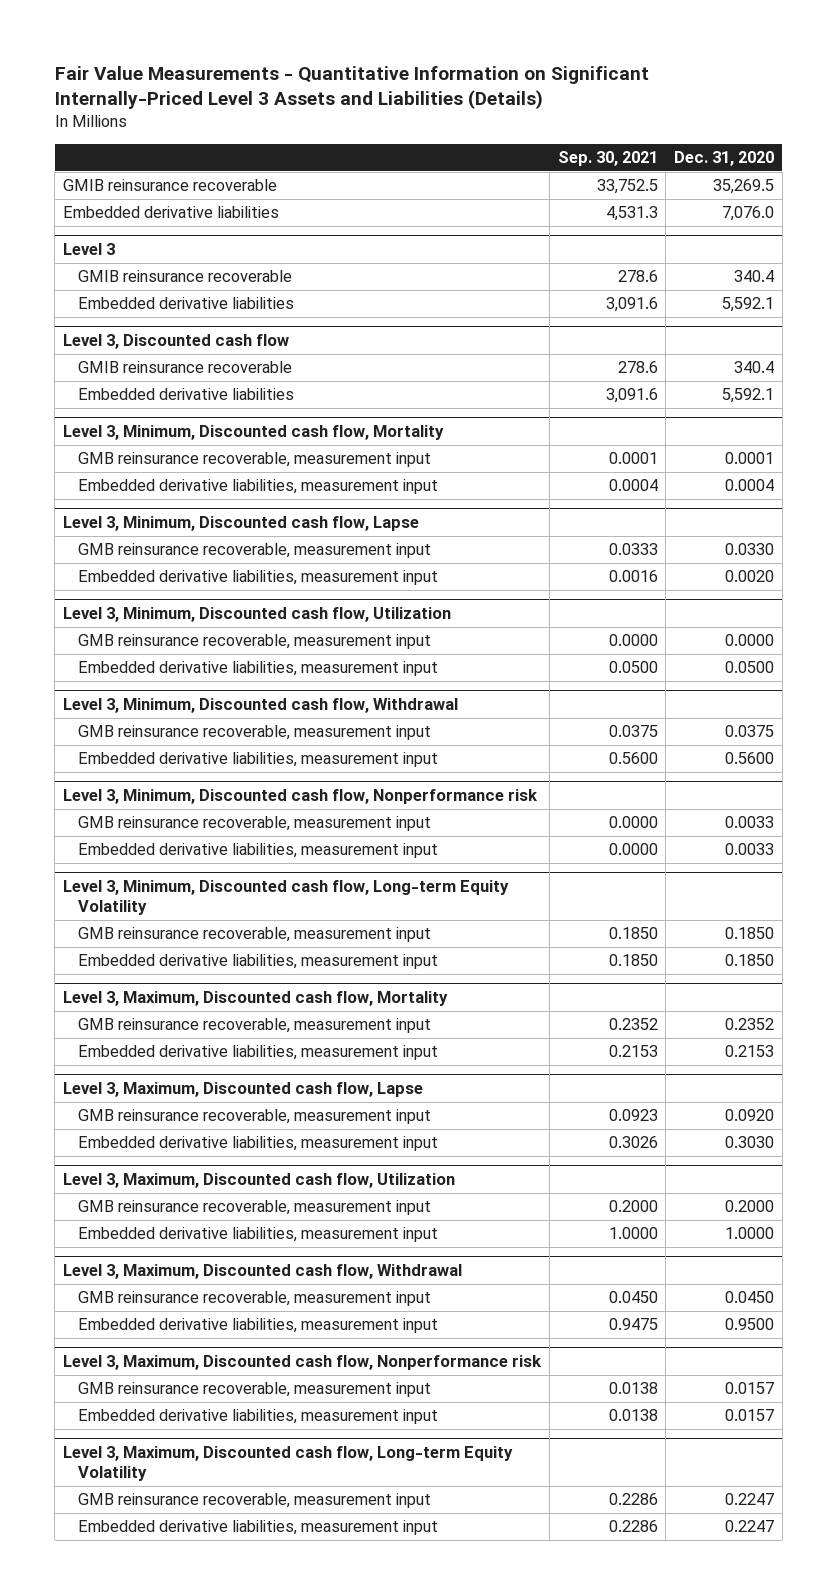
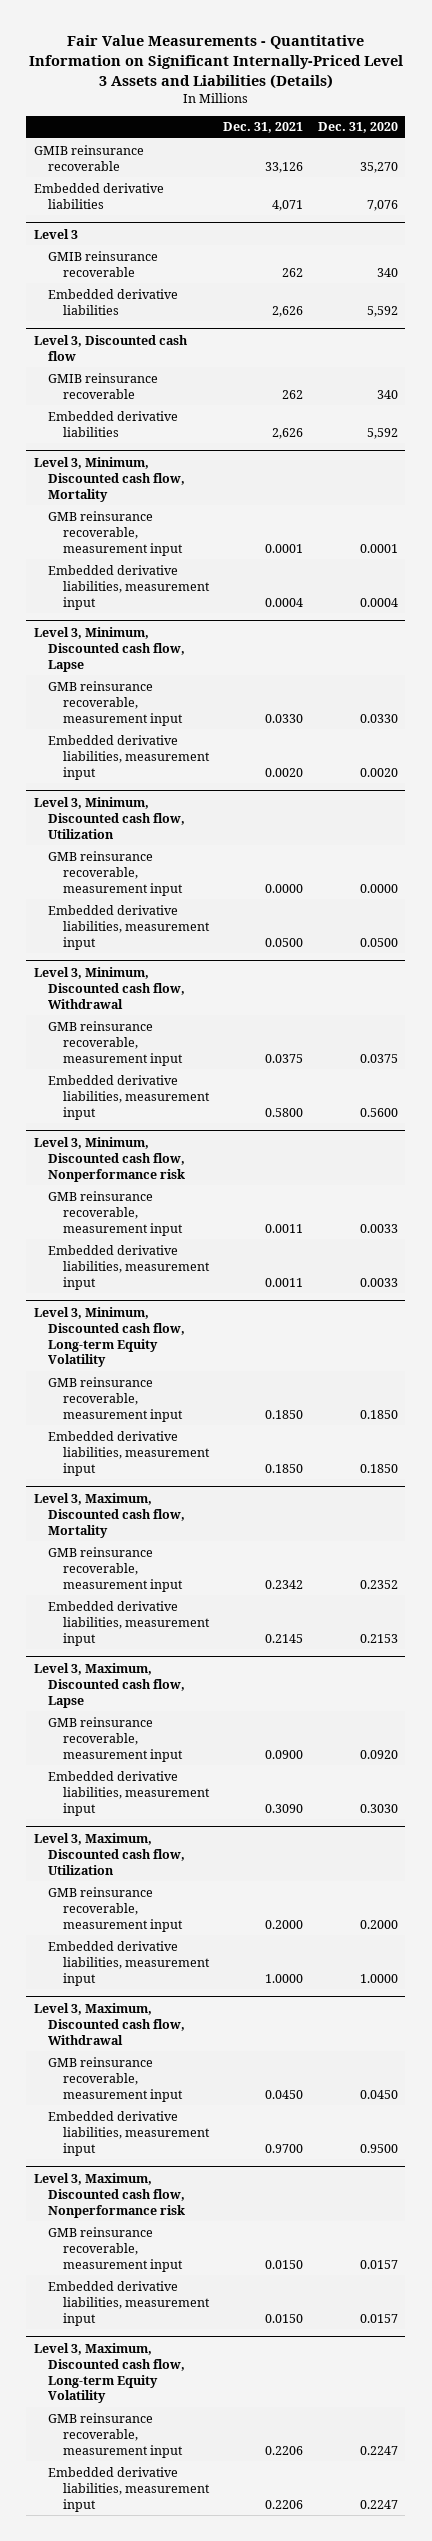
[557,150,658,166] Sep. 30, 2021 -> none
none -> [223,122,304,134] Dec. 31, 2021
[713,179,775,195] 35,269.5 -> [359,161,398,173] 35,270
[722,206,775,222] 7,076.0 -> [366,199,398,211] 7,076
[734,270,775,283] 340.4 -> [376,267,398,277] 340
[722,297,775,313] 5,592.1 -> [366,305,398,317] 5,592
[734,361,775,374] 340.4 -> [376,389,398,399] 340
[722,388,775,404] 5,592.1 -> [366,427,398,439] 5,592

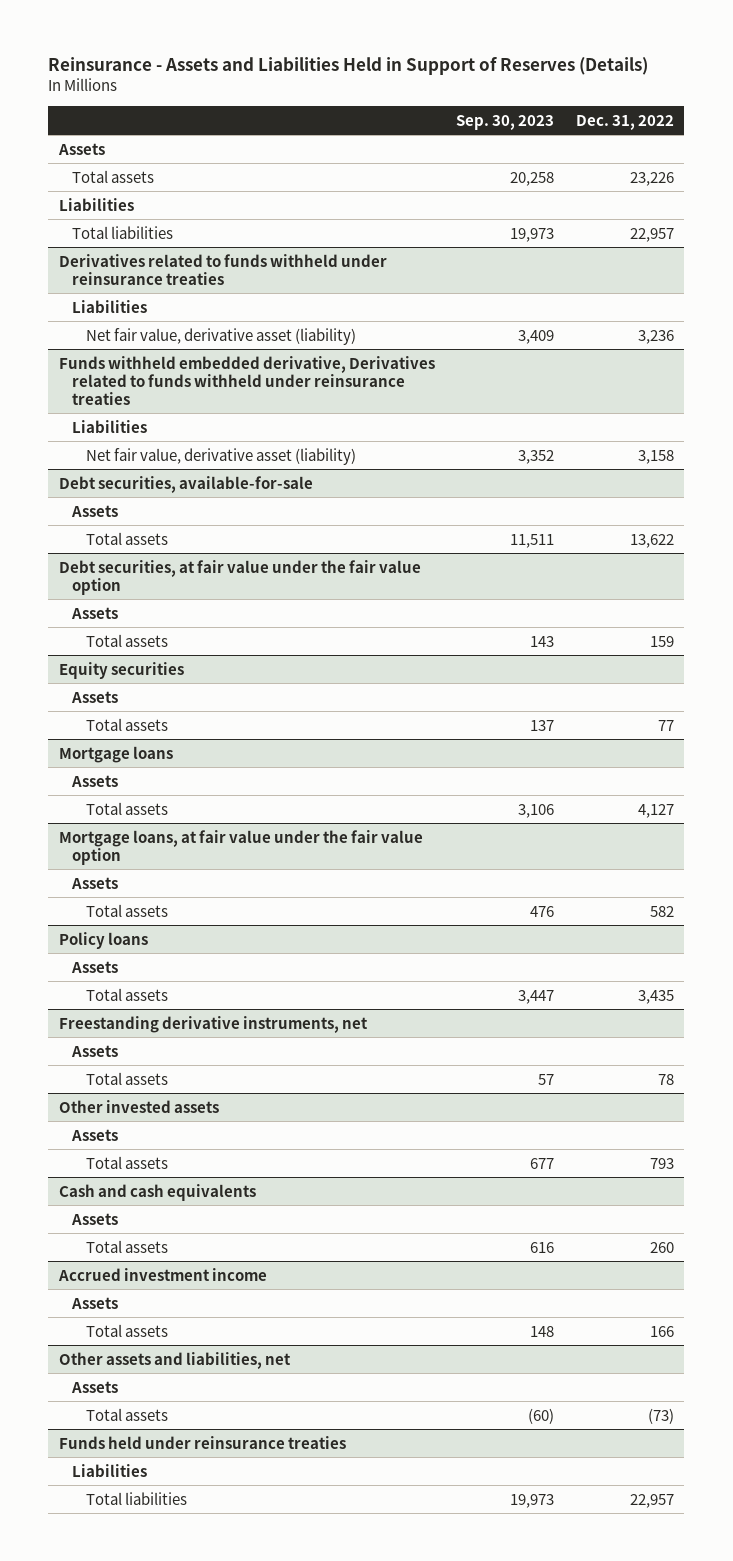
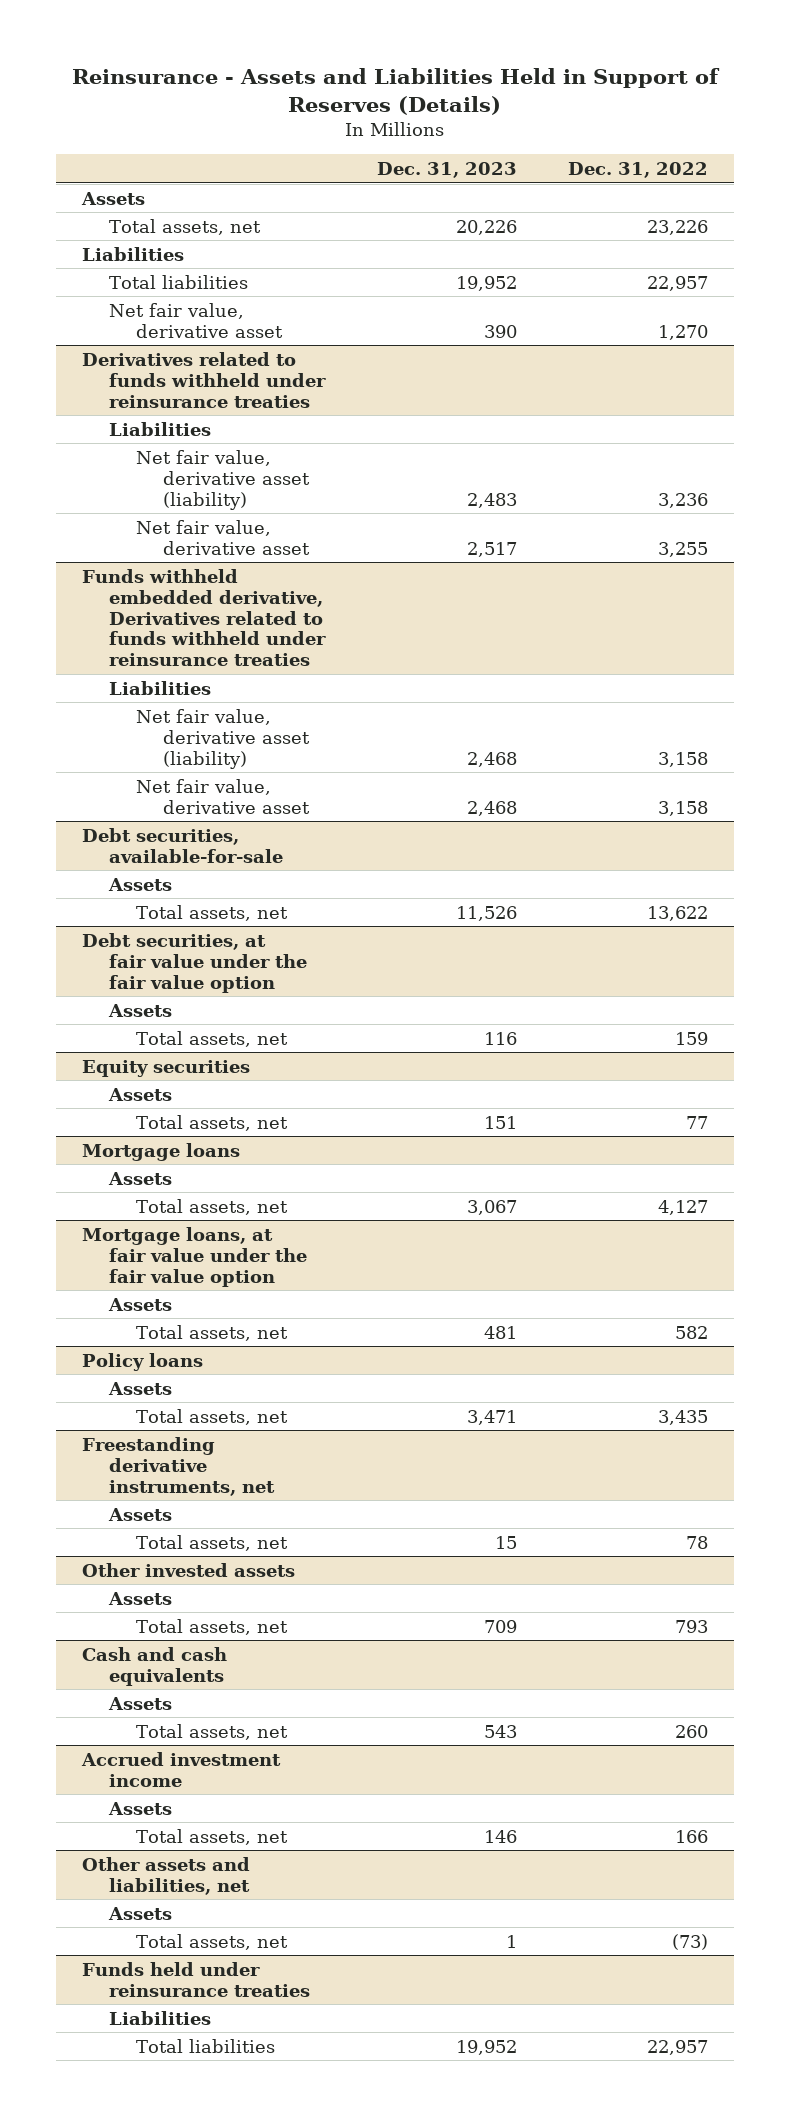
[456,114,555,130] Sep. 30, 2023 -> none
none -> [376,162,517,179] Dec. 31, 2023
[72,169,155,183] Total assets -> [109,218,262,235] Total assets, net
none -> [109,302,284,338] Net fair value, derivative asset
none -> [136,519,311,555] Net fair value, derivative asset
none -> [136,778,311,814] Net fair value, derivative asset
[85,531,168,545] Total assets -> [136,904,289,921] Total assets, net
[85,633,168,647] Total assets -> [136,1030,289,1047] Total assets, net
[85,717,168,731] Total assets -> [136,1114,289,1131] Total assets, net
[85,801,168,815] Total assets -> [136,1198,289,1215] Total assets, net
[85,903,168,917] Total assets -> [136,1324,289,1341] Total assets, net
[85,987,168,1001] Total assets -> [136,1408,289,1425] Total assets, net
[85,1071,168,1085] Total assets -> [136,1534,289,1551] Total assets, net
[85,1155,168,1169] Total assets -> [136,1618,289,1635] Total assets, net
[85,1239,168,1253] Total assets -> [136,1723,289,1740] Total assets, net
[85,1323,168,1337] Total assets -> [136,1828,289,1845] Total assets, net
[85,1407,168,1421] Total assets -> [136,1933,289,1950] Total assets, net

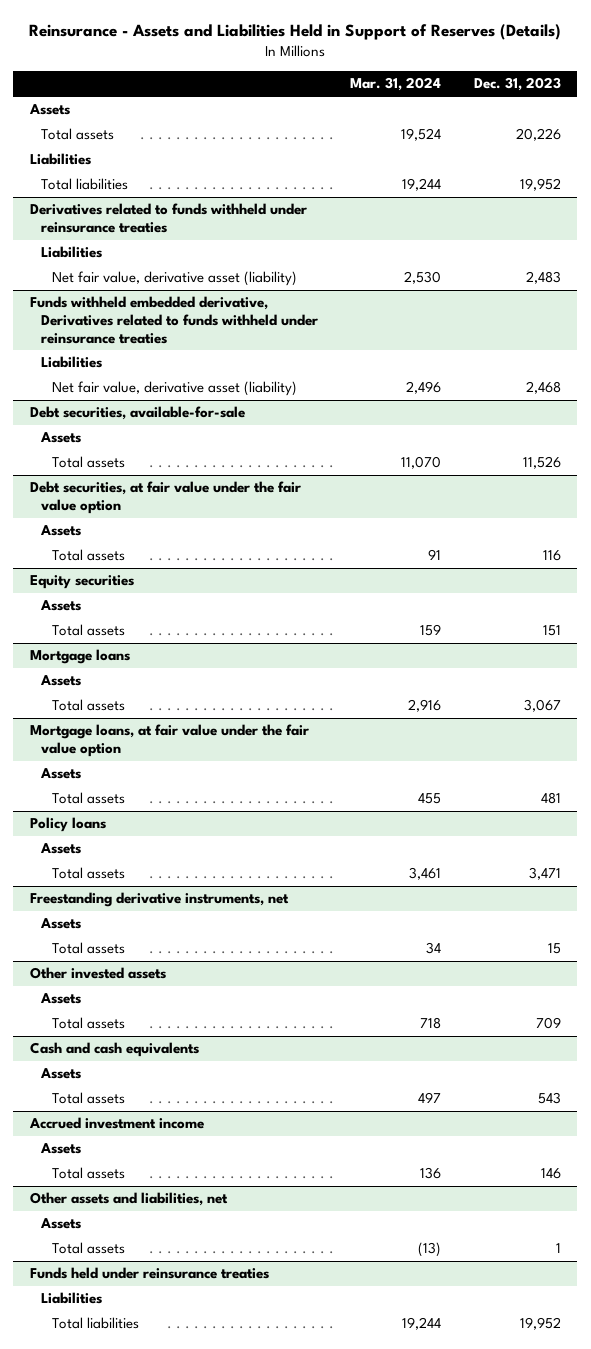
[568,162,709,179] Dec. 31, 2022 -> none
none -> [350,77,442,92] Mar. 31, 2024
[109,218,262,235] Total assets, net -> [40,128,114,141] Total assets
[109,302,284,338] Net fair value, derivative asset -> none
[136,519,311,555] Net fair value, derivative asset -> none
[136,778,311,814] Net fair value, derivative asset -> none
[136,904,289,921] Total assets, net -> [51,456,125,469] Total assets
[136,1030,289,1047] Total assets, net -> [51,549,125,562] Total assets
[136,1114,289,1131] Total assets, net -> [51,624,125,637] Total assets
[136,1198,289,1215] Total assets, net -> [51,699,125,712] Total assets
[136,1324,289,1341] Total assets, net -> [51,792,125,805] Total assets
[136,1408,289,1425] Total assets, net -> [51,867,125,880] Total assets
[136,1534,289,1551] Total assets, net -> [51,942,125,955] Total assets
[136,1618,289,1635] Total assets, net -> [51,1017,125,1030] Total assets
[136,1723,289,1740] Total assets, net -> [51,1092,125,1105] Total assets
[136,1828,289,1845] Total assets, net -> [51,1167,125,1180] Total assets
[136,1933,289,1950] Total assets, net -> [51,1242,125,1255] Total assets

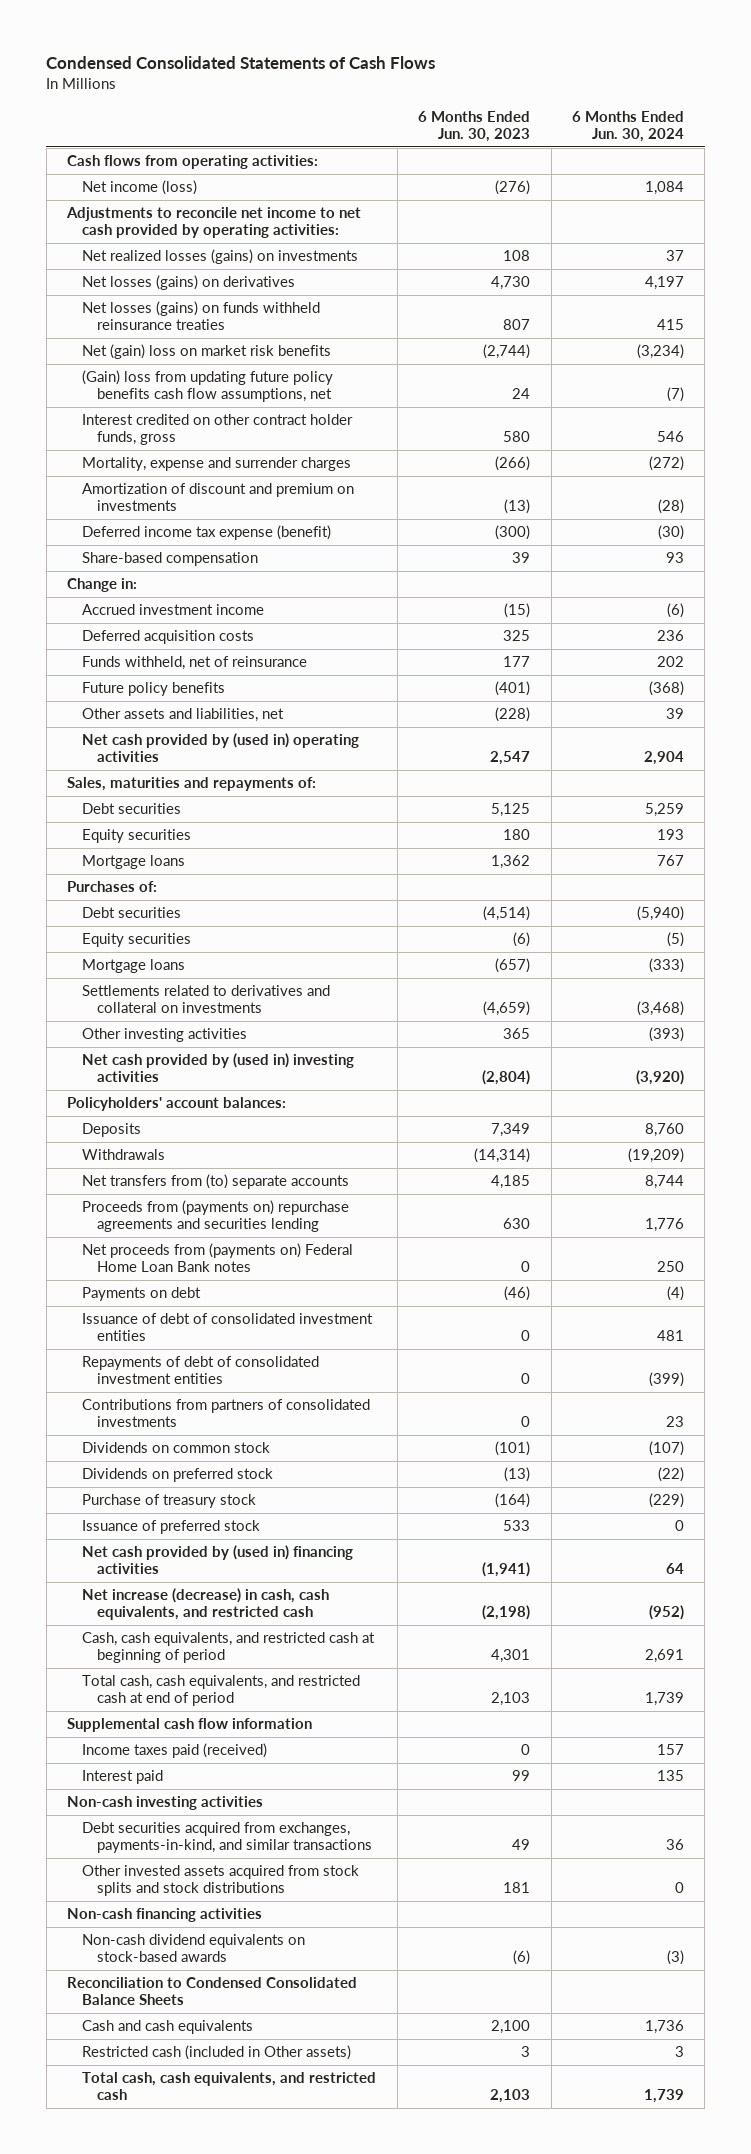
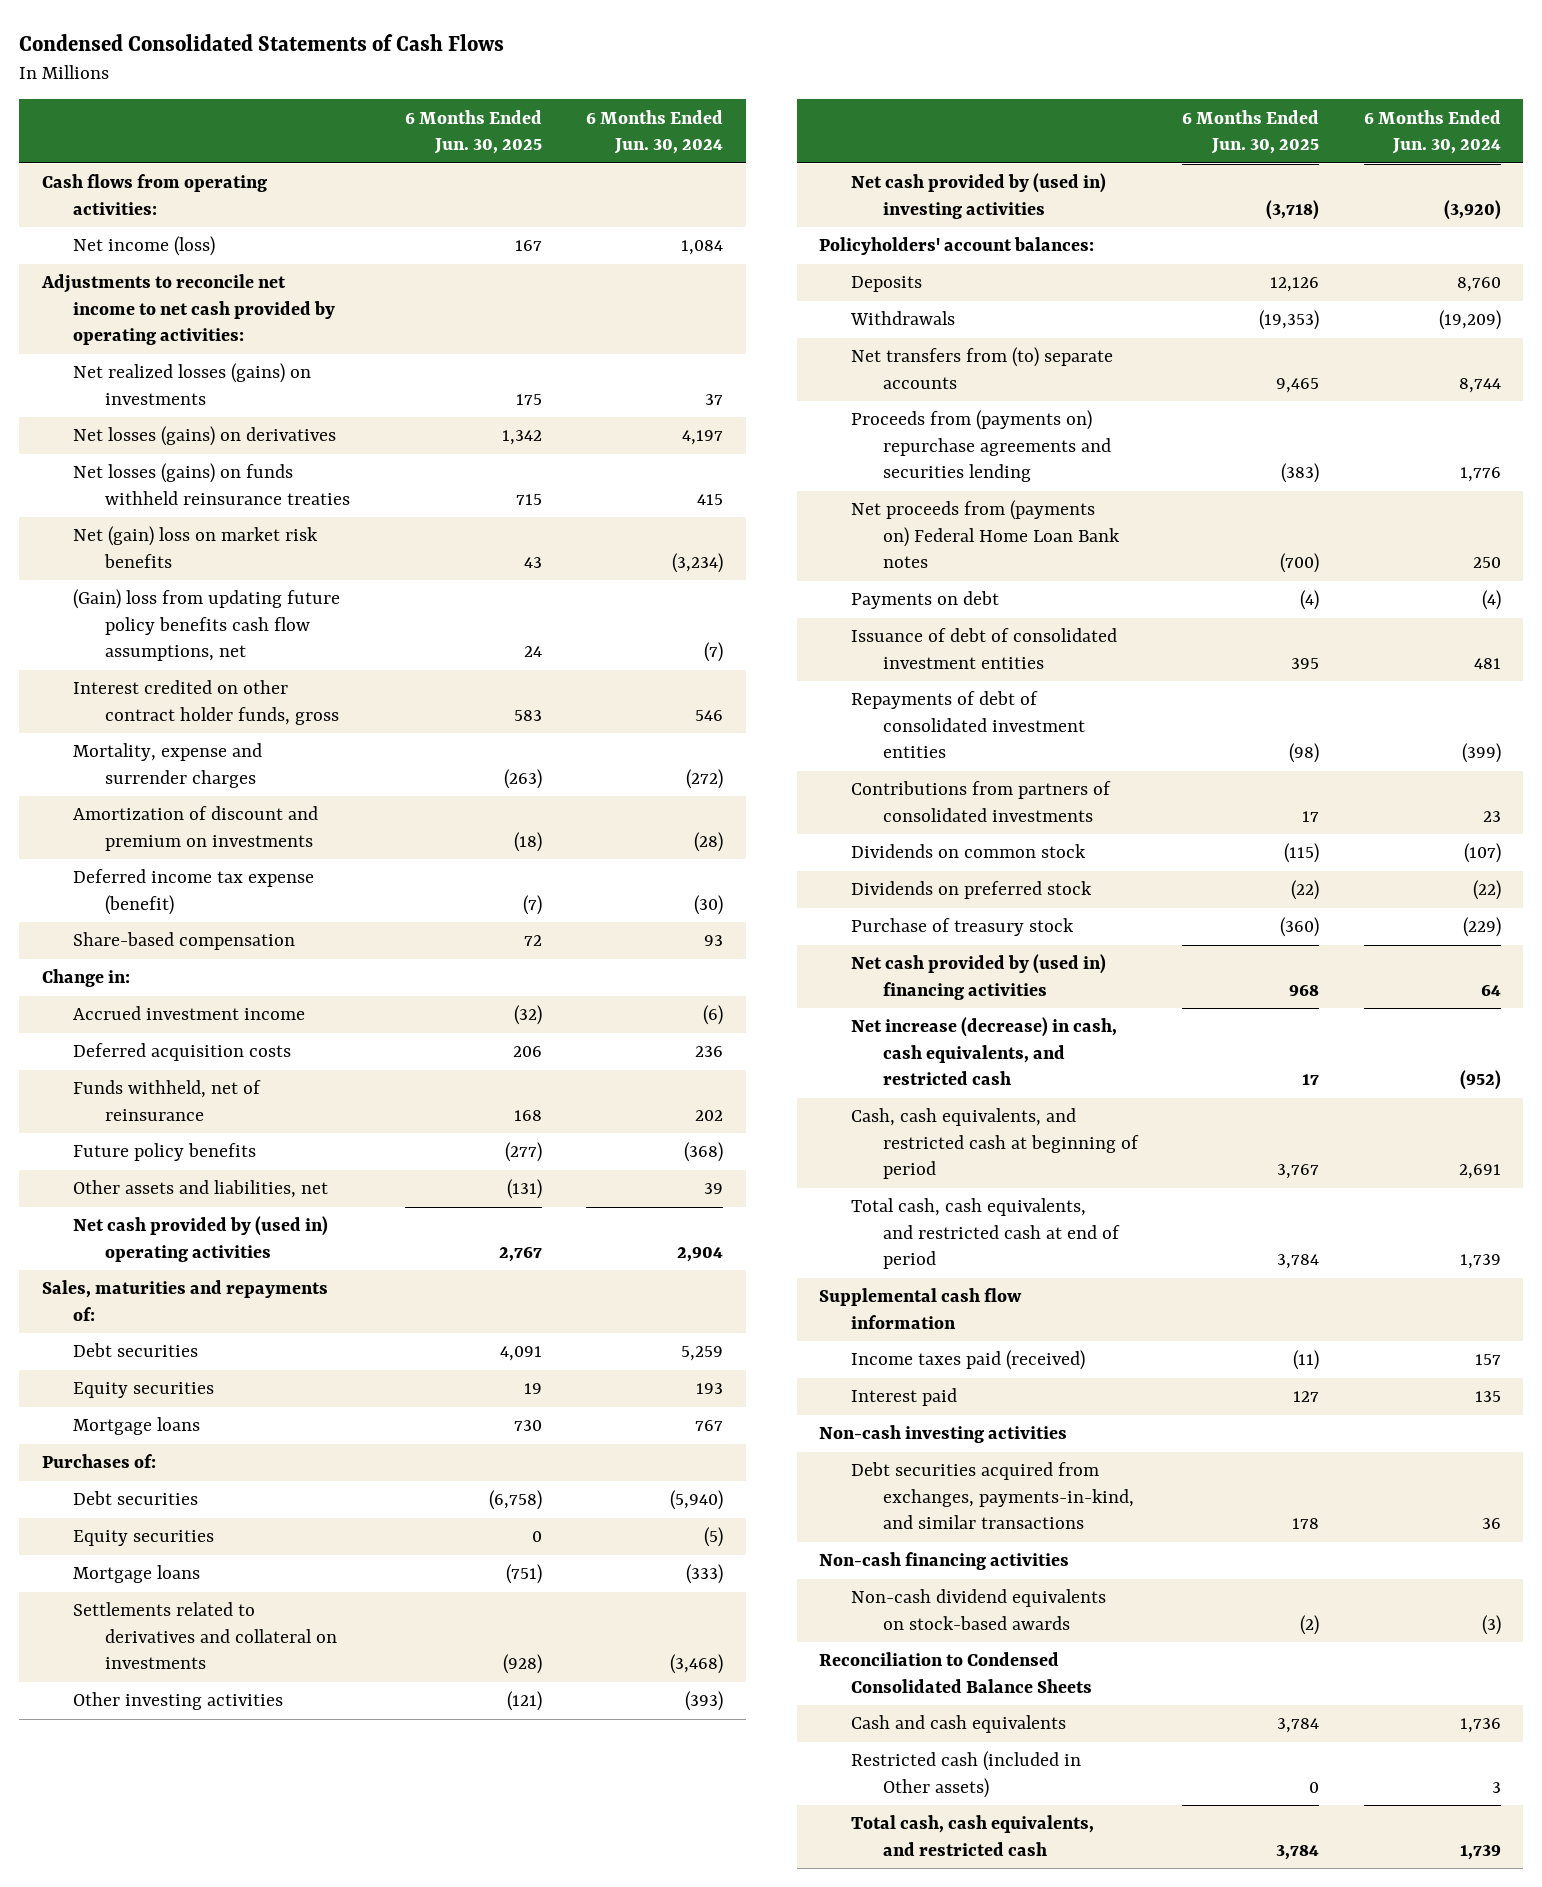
[418,110,531,142] 6 Months Ended Jun. 30, 2023 -> none
none -> [404,109,542,154] 6 Months Ended Jun. 30, 2025
[82,1520,261,1535] Issuance of preferred stock -> none
[82,1865,360,1897] Other invested assets acquired from stock splits and stock distributions -> none

